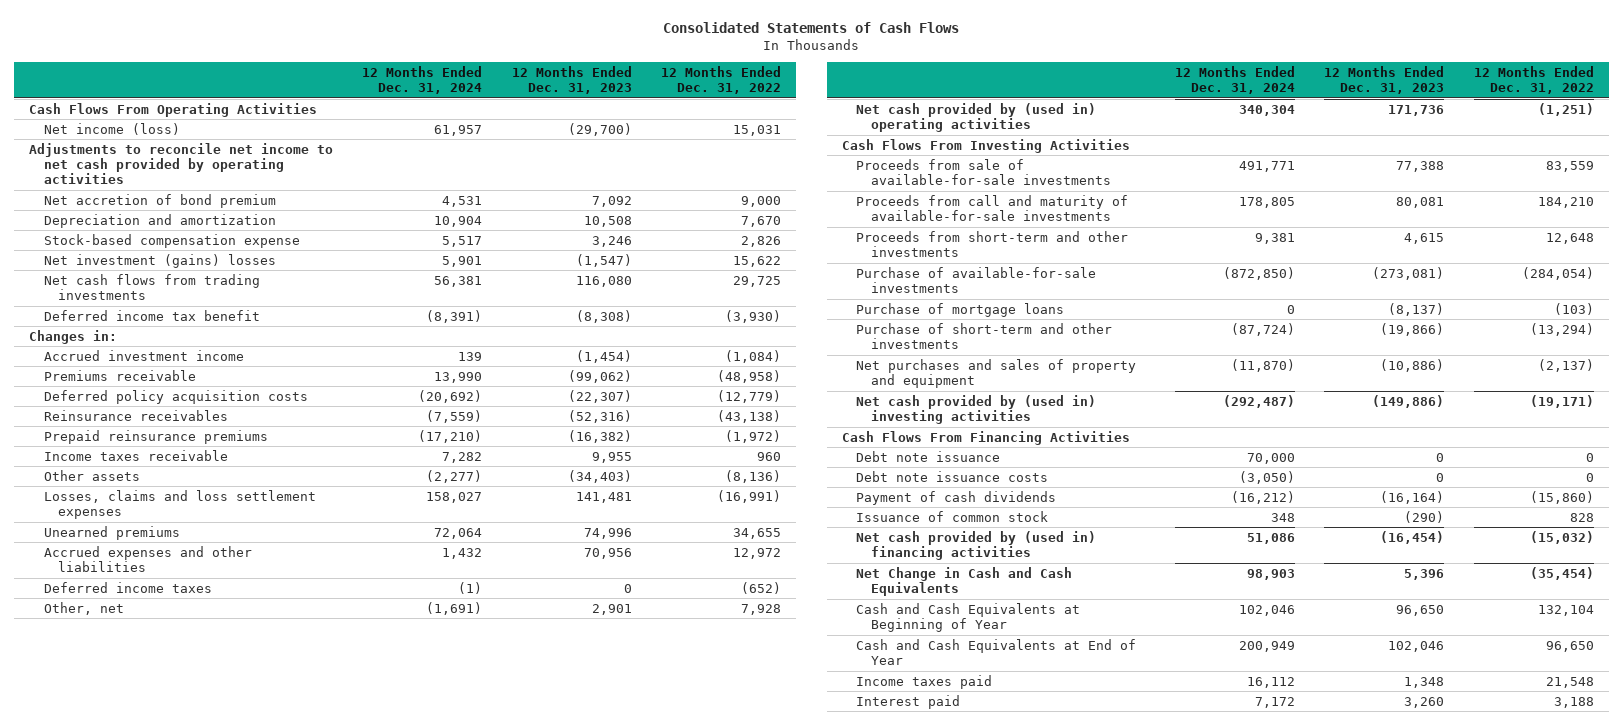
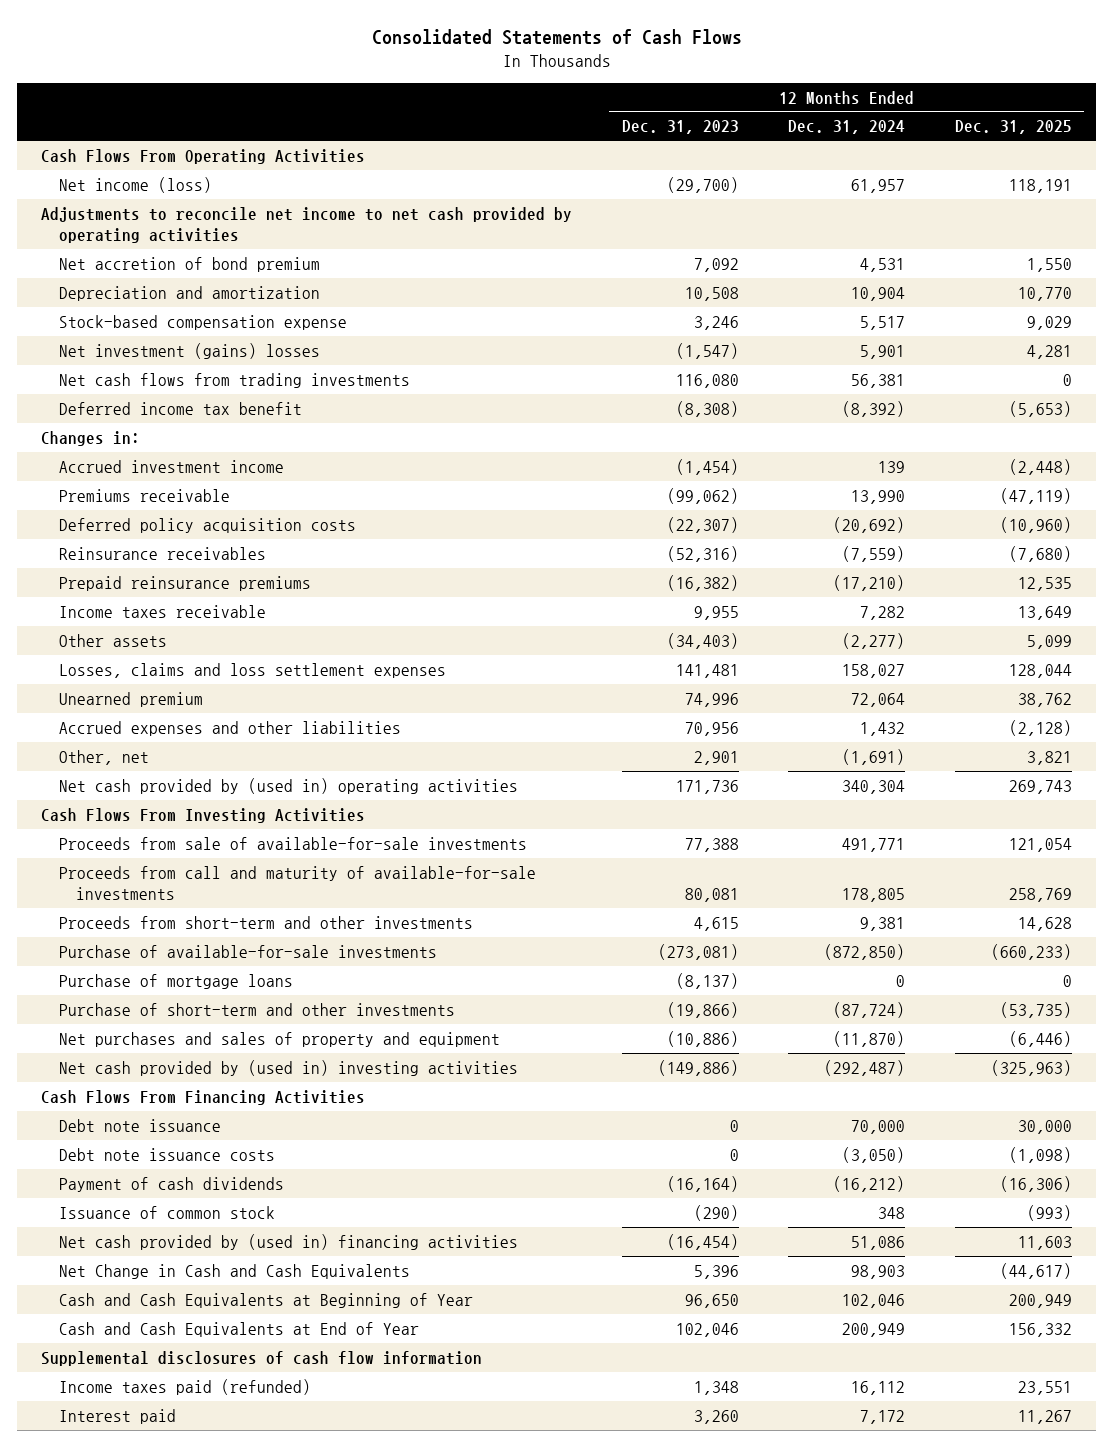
[661,66,782,95] 12 Months Ended Dec. 31, 2022 -> none
none -> [954,120,1072,135] Dec. 31, 2025
[426,309,483,323] (8,391) -> [842,400,906,417] (8,392)
[43,525,180,540] Unearned premiums -> [58,691,203,707] Unearned premium
[43,581,212,593] Deferred income taxes -> none
none -> [41,1350,483,1366] Supplemental disclosures of cash flow information
[856,674,993,689] Income taxes paid -> [58,1378,311,1395] Income taxes paid (refunded)

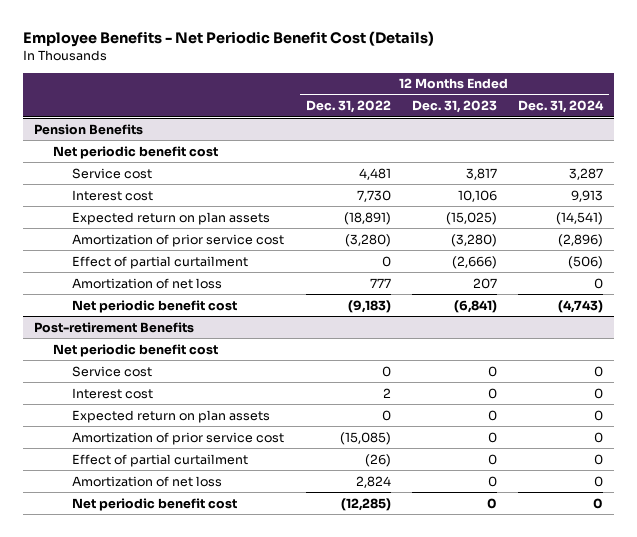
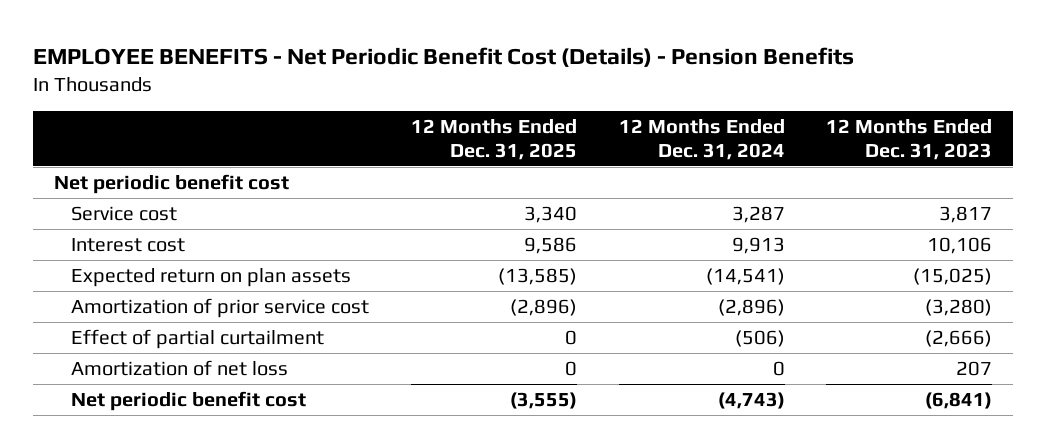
[23,30,435,47] Employee Benefits - Net Periodic Benefit Cost (Details) -> [32,47,854,68] EMPLOYEE BENEFITS - Net Periodic Benefit Cost (Details) - Pension Benefits
[305,100,391,114] Dec. 31, 2022 -> none
none -> [410,119,577,161] 12 Months Ended Dec. 31, 2025
[34,123,144,135] Pension Benefits -> none
[34,321,195,333] Post-retirement Benefits -> none
[53,343,219,357] Net periodic benefit cost -> none
[72,365,153,377] Service cost -> none
[72,387,154,399] Interest cost -> none
[72,409,271,423] Expected return on plan assets -> none
[72,431,285,445] Amortization of prior service cost -> none
[72,453,249,467] Effect of partial curtailment -> none
[72,475,223,487] Amortization of net loss -> none
[72,497,238,511] Net periodic benefit cost -> none

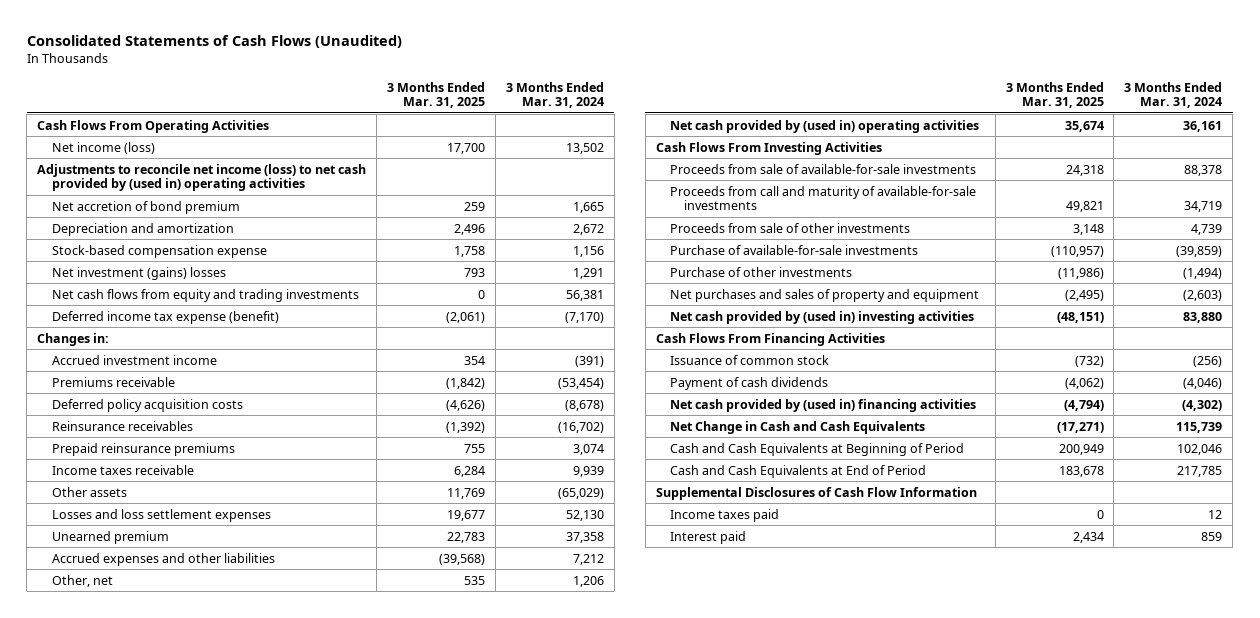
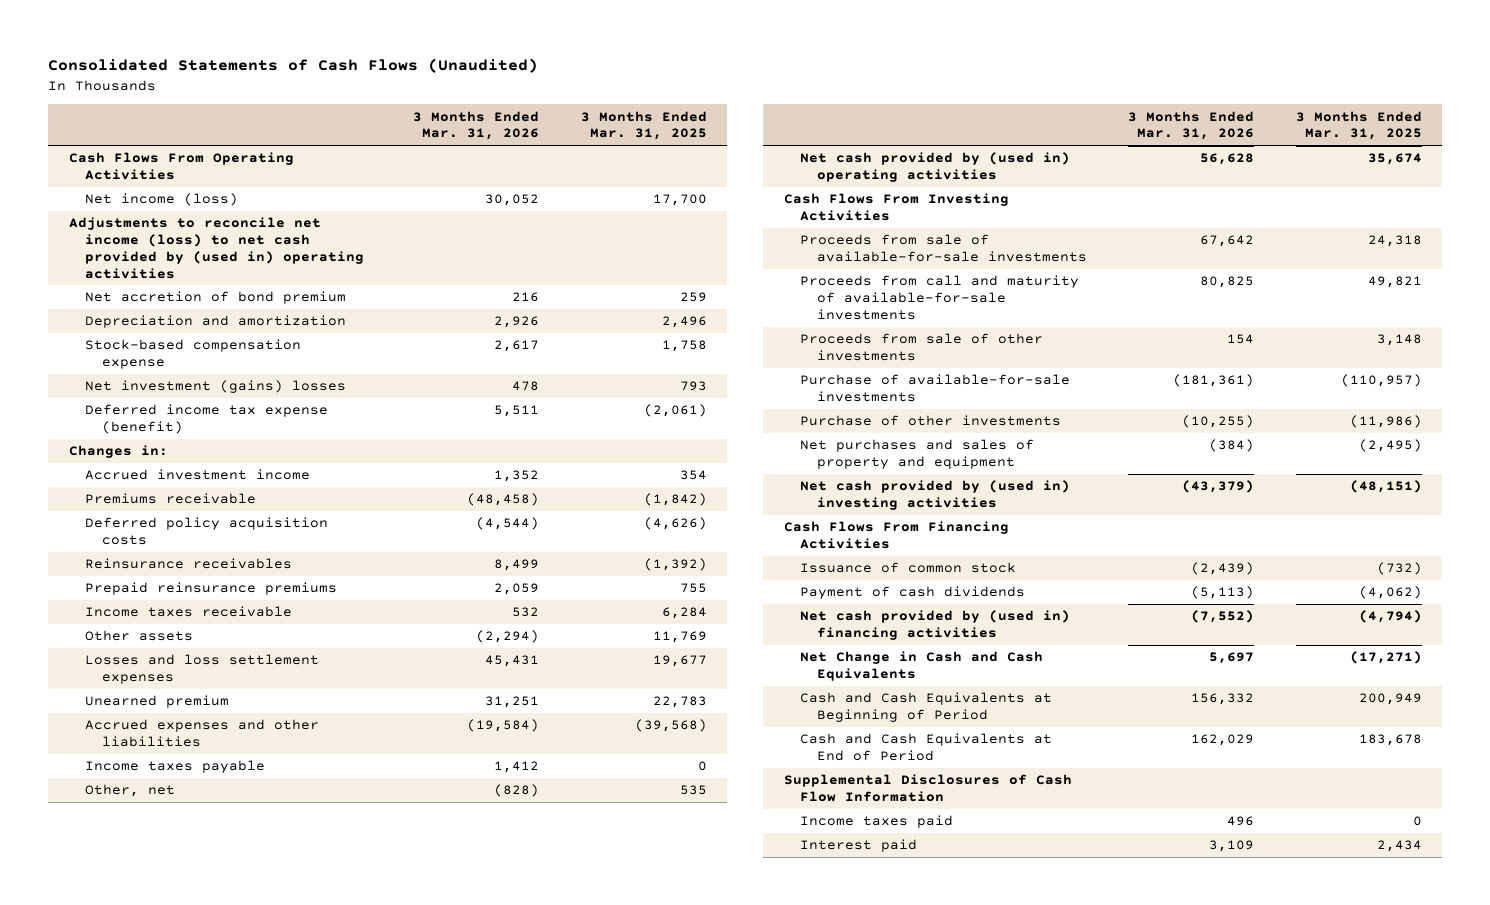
[505,81,604,109] 3 Months Ended Mar. 31, 2024 -> none
none -> [413,110,540,141] 3 Months Ended Mar. 31, 2026
[51,288,359,302] Net cash flows from equity and trading investments -> none
none -> [85,760,266,774] Income taxes payable

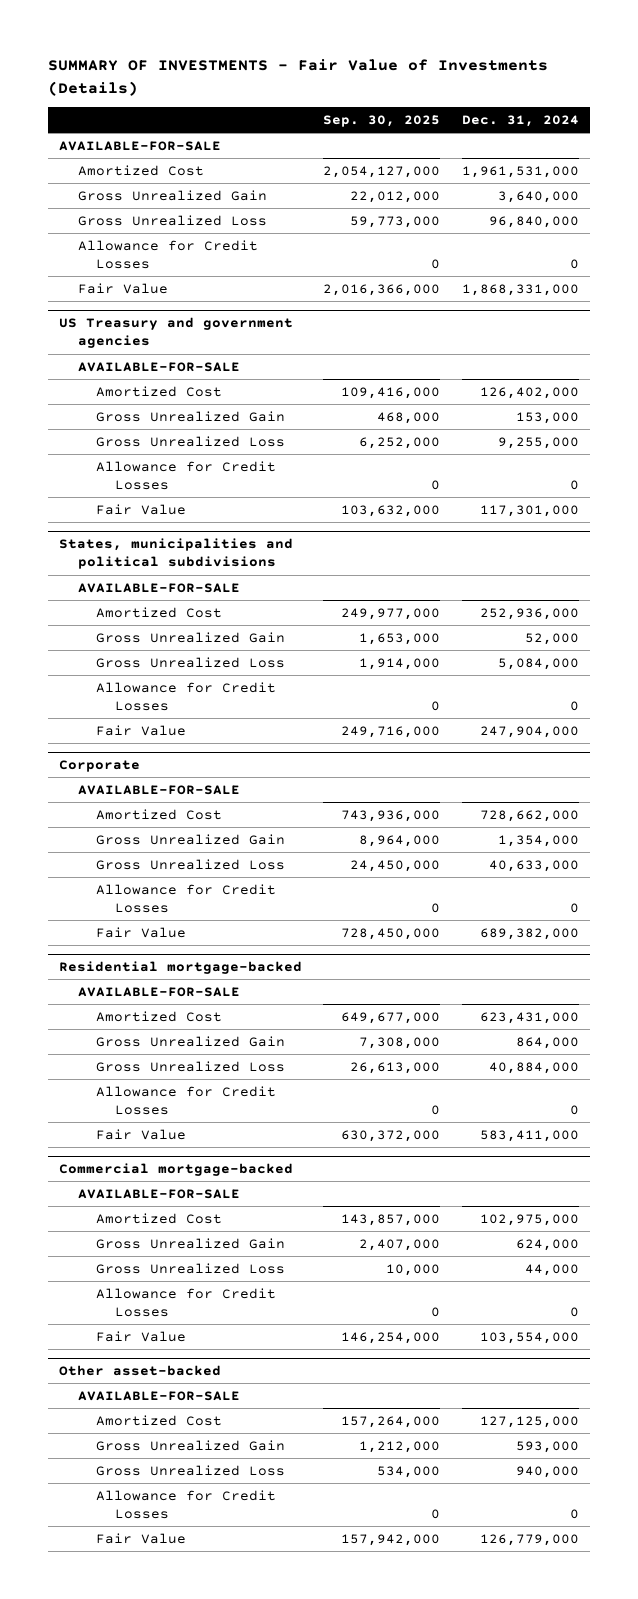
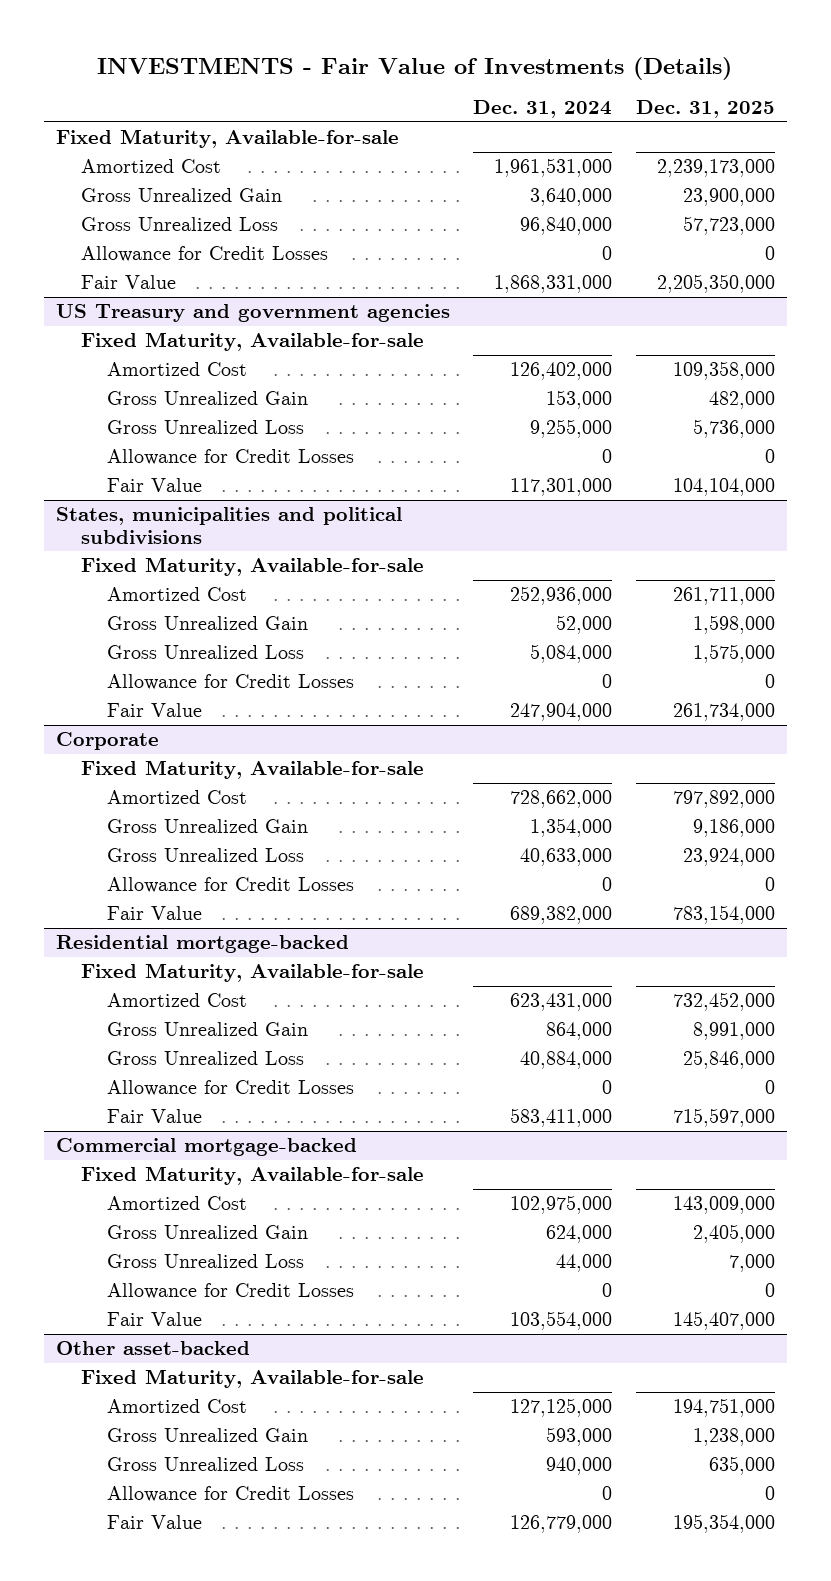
[48,59,549,96] SUMMARY OF INVESTMENTS - Fair Value of Investments (Details) -> [97,56,733,80] INVESTMENTS - Fair Value of Investments (Details)
[323,114,441,127] Sep. 30, 2025 -> none
none -> [636,100,776,119] Dec. 31, 2025
[58,140,221,151] AVAILABLE-FOR-SALE -> [55,128,399,148] Fixed Maturity, Available-for-sale
[77,361,240,372] AVAILABLE-FOR-SALE -> [81,331,425,351] Fixed Maturity, Available-for-sale
[77,582,240,593] AVAILABLE-FOR-SALE -> [81,556,425,576] Fixed Maturity, Available-for-sale
[77,784,240,795] AVAILABLE-FOR-SALE -> [81,759,425,779] Fixed Maturity, Available-for-sale
[77,986,240,997] AVAILABLE-FOR-SALE -> [81,962,425,982] Fixed Maturity, Available-for-sale
[77,1188,240,1199] AVAILABLE-FOR-SALE -> [81,1165,425,1185] Fixed Maturity, Available-for-sale
[77,1390,240,1401] AVAILABLE-FOR-SALE -> [81,1368,425,1388] Fixed Maturity, Available-for-sale

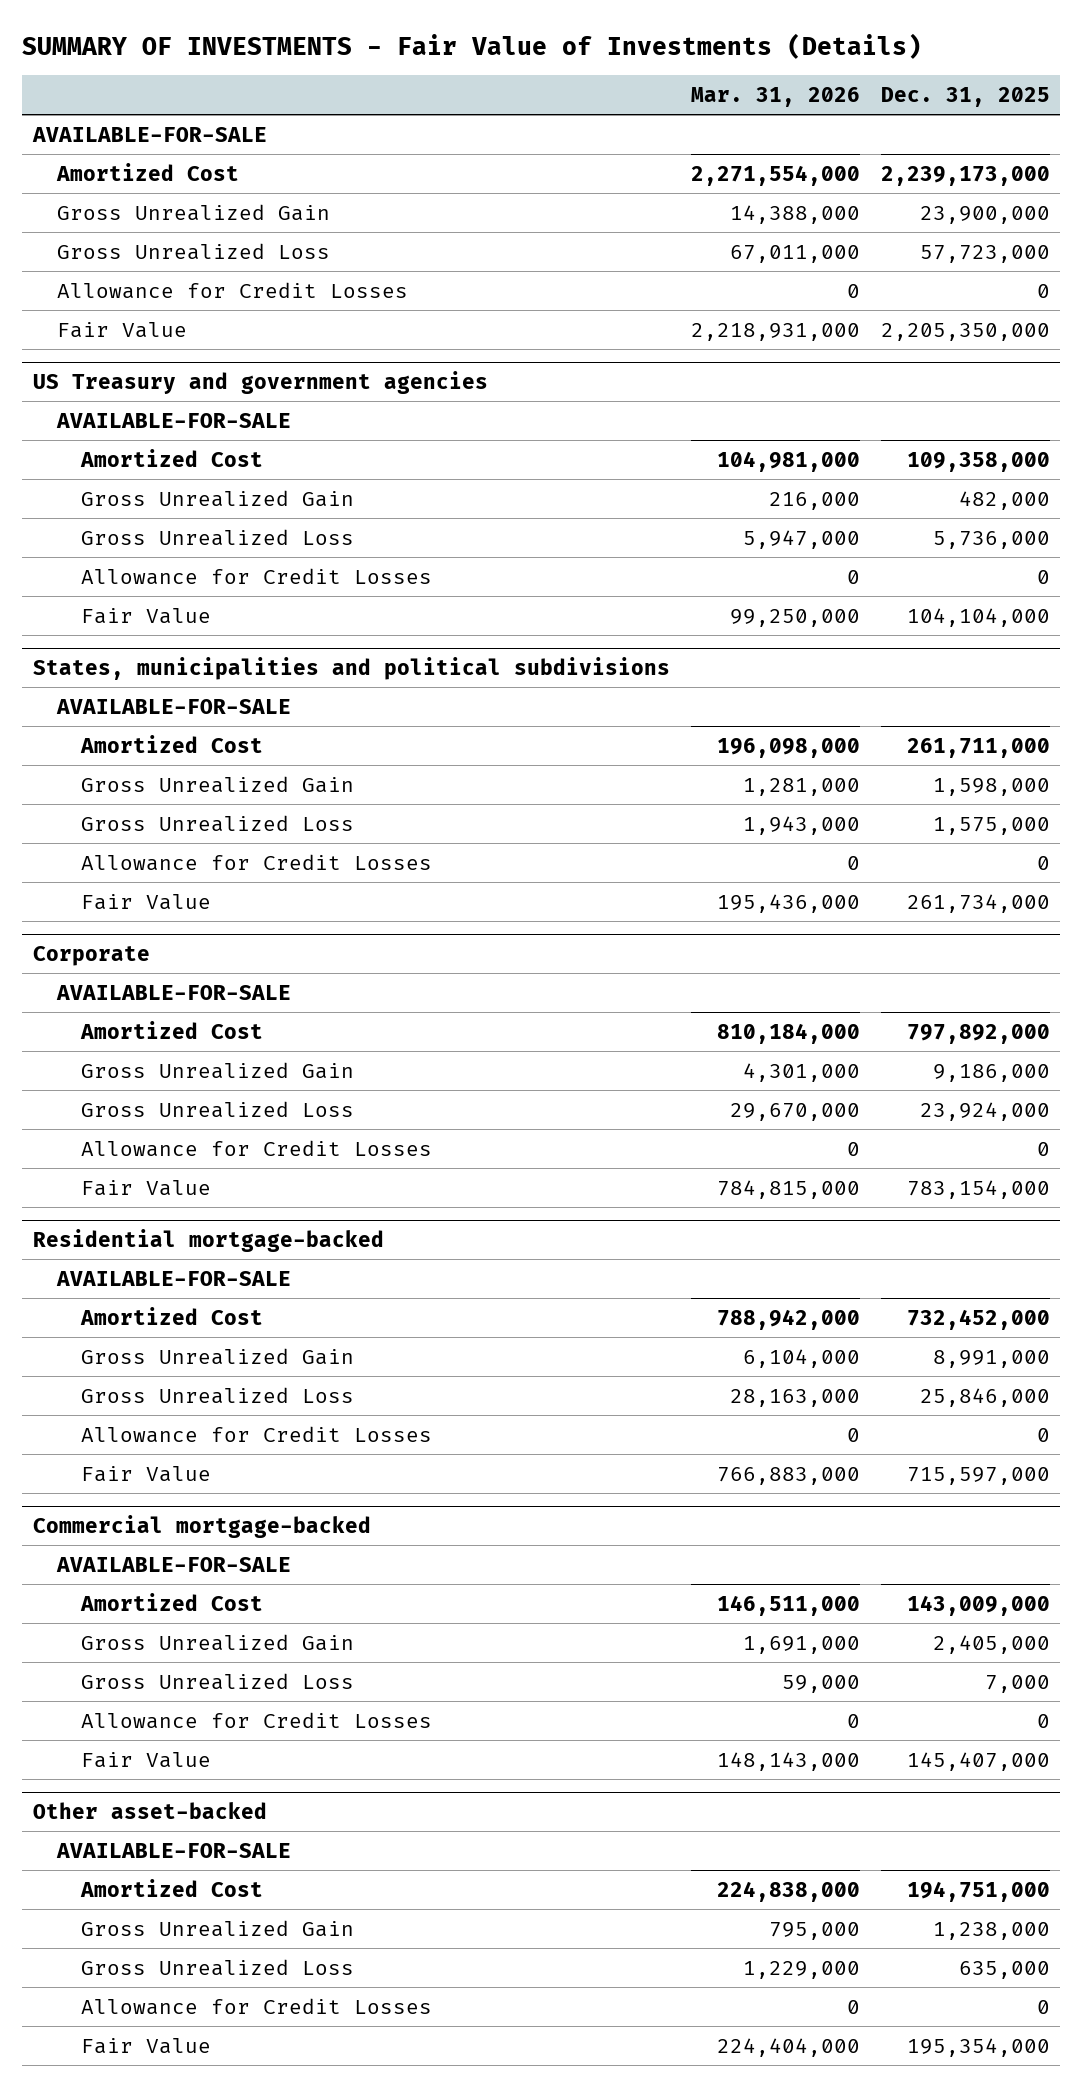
[97,56,733,80] INVESTMENTS - Fair Value of Investments (Details) -> [22,32,923,59] SUMMARY OF INVESTMENTS - Fair Value of Investments (Details)
[473,100,613,119] Dec. 31, 2024 -> none
none -> [690,87,860,108] Mar. 31, 2026
[55,128,399,148] Fixed Maturity, Available-for-sale -> [31,126,267,142] AVAILABLE-FOR-SALE
[81,331,425,351] Fixed Maturity, Available-for-sale -> [55,412,291,428] AVAILABLE-FOR-SALE
[81,556,425,576] Fixed Maturity, Available-for-sale -> [55,698,291,714] AVAILABLE-FOR-SALE
[81,759,425,779] Fixed Maturity, Available-for-sale -> [55,984,291,1000] AVAILABLE-FOR-SALE
[81,962,425,982] Fixed Maturity, Available-for-sale -> [55,1270,291,1286] AVAILABLE-FOR-SALE
[81,1165,425,1185] Fixed Maturity, Available-for-sale -> [55,1556,291,1572] AVAILABLE-FOR-SALE
[81,1368,425,1388] Fixed Maturity, Available-for-sale -> [55,1842,291,1858] AVAILABLE-FOR-SALE

